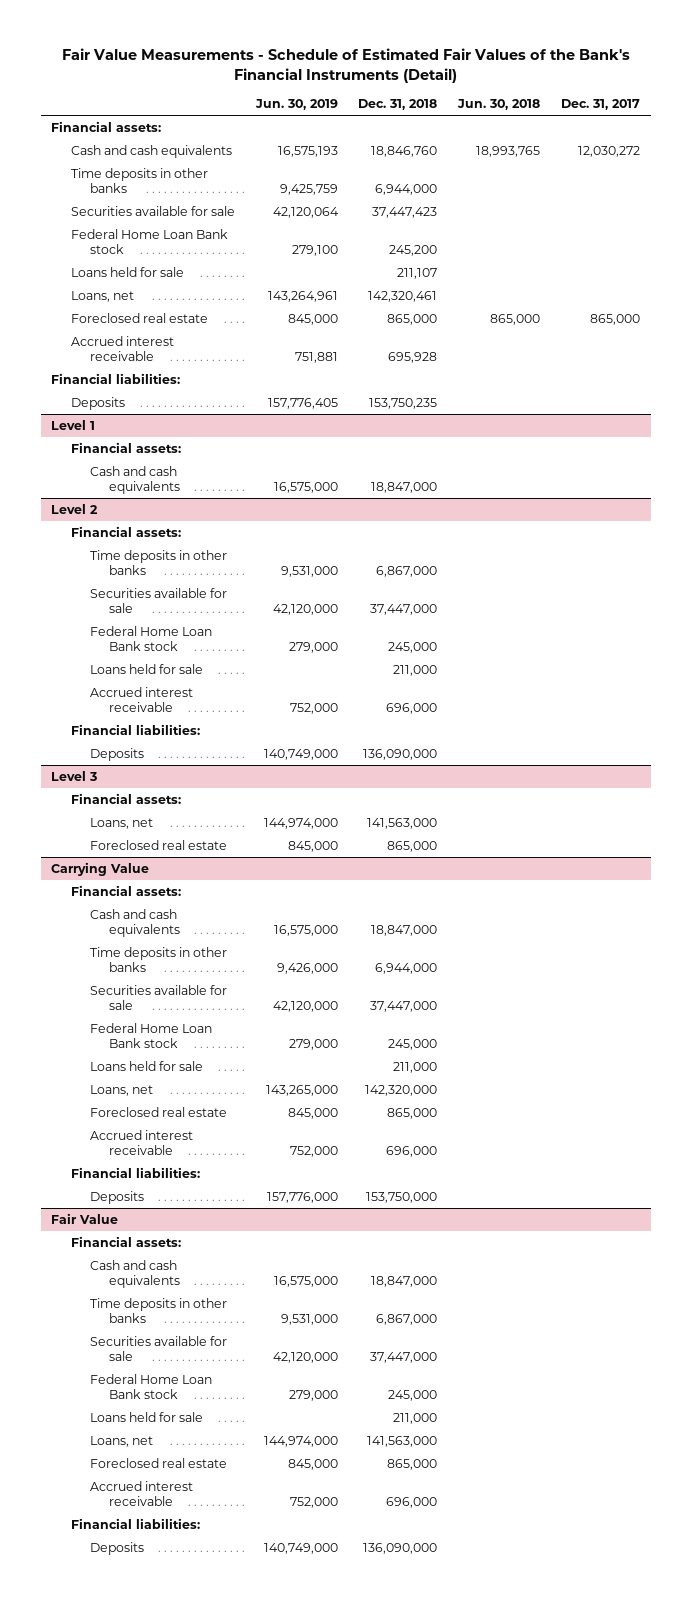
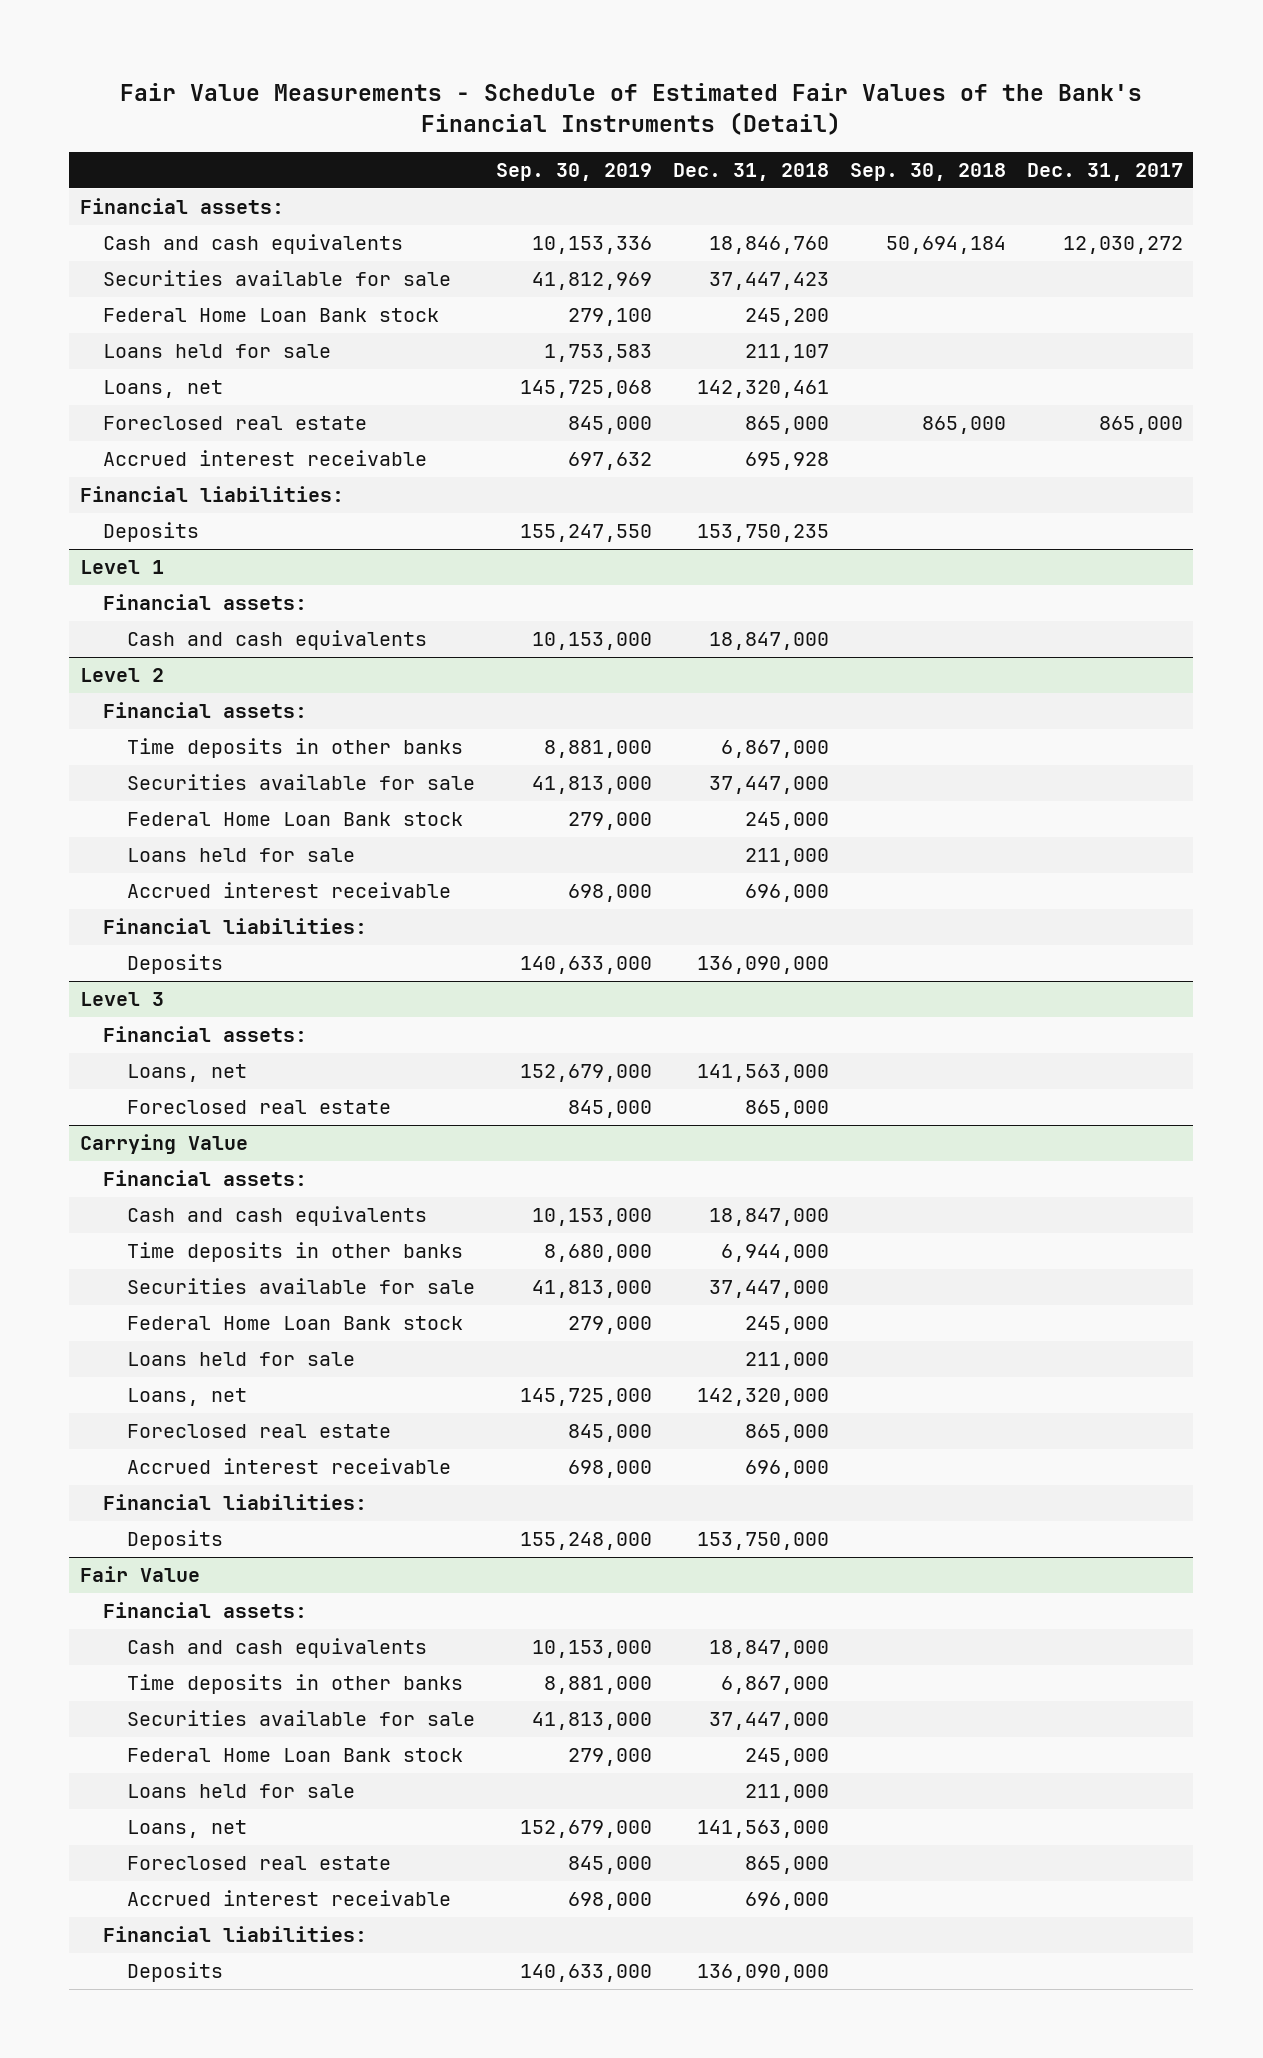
[254,99,338,111] Jun. 30, 2019 -> none
[457,99,541,111] Jun. 30, 2018 -> none
none -> [496,163,653,182] Sep. 30, 2019
none -> [849,163,1006,182] Sep. 30, 2018
[70,167,208,194] Time deposits in other banks -> none

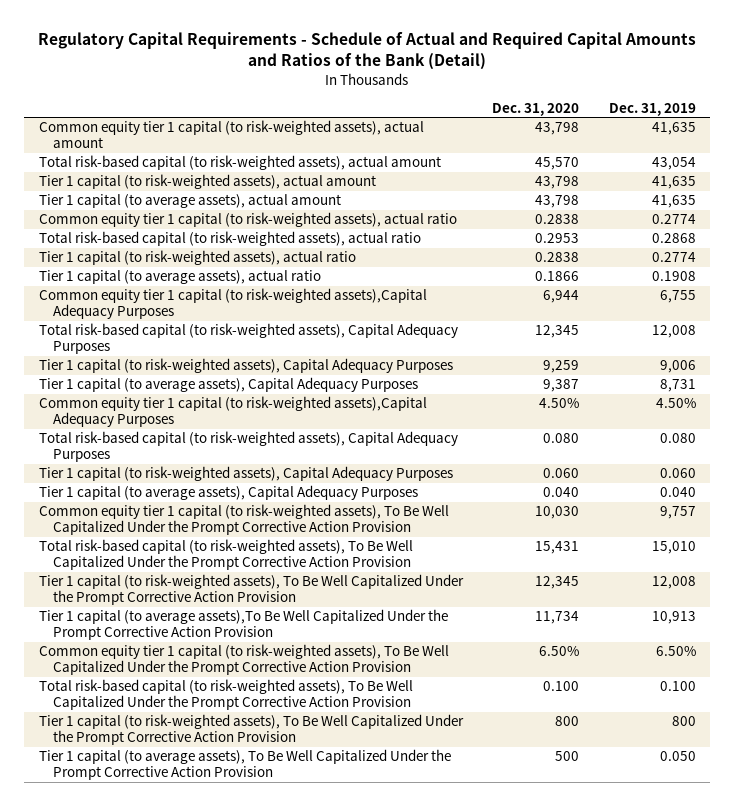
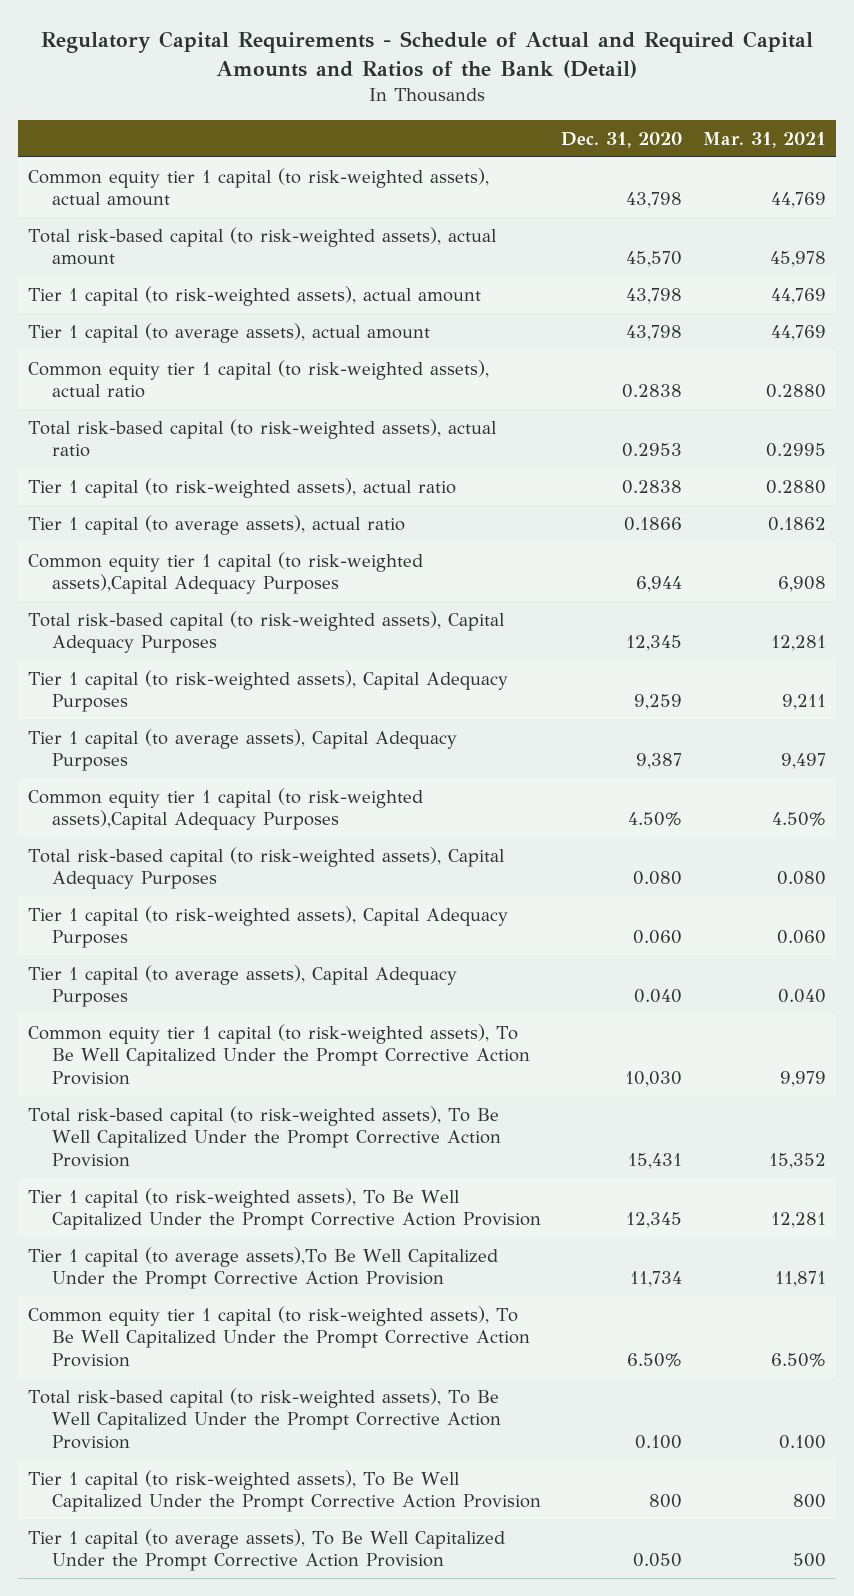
[608,102,696,116] Dec. 31, 2019 -> none
none -> [702,131,826,148] Mar. 31, 2021
[555,751,580,762] 500 -> [633,1553,683,1568] 0.050

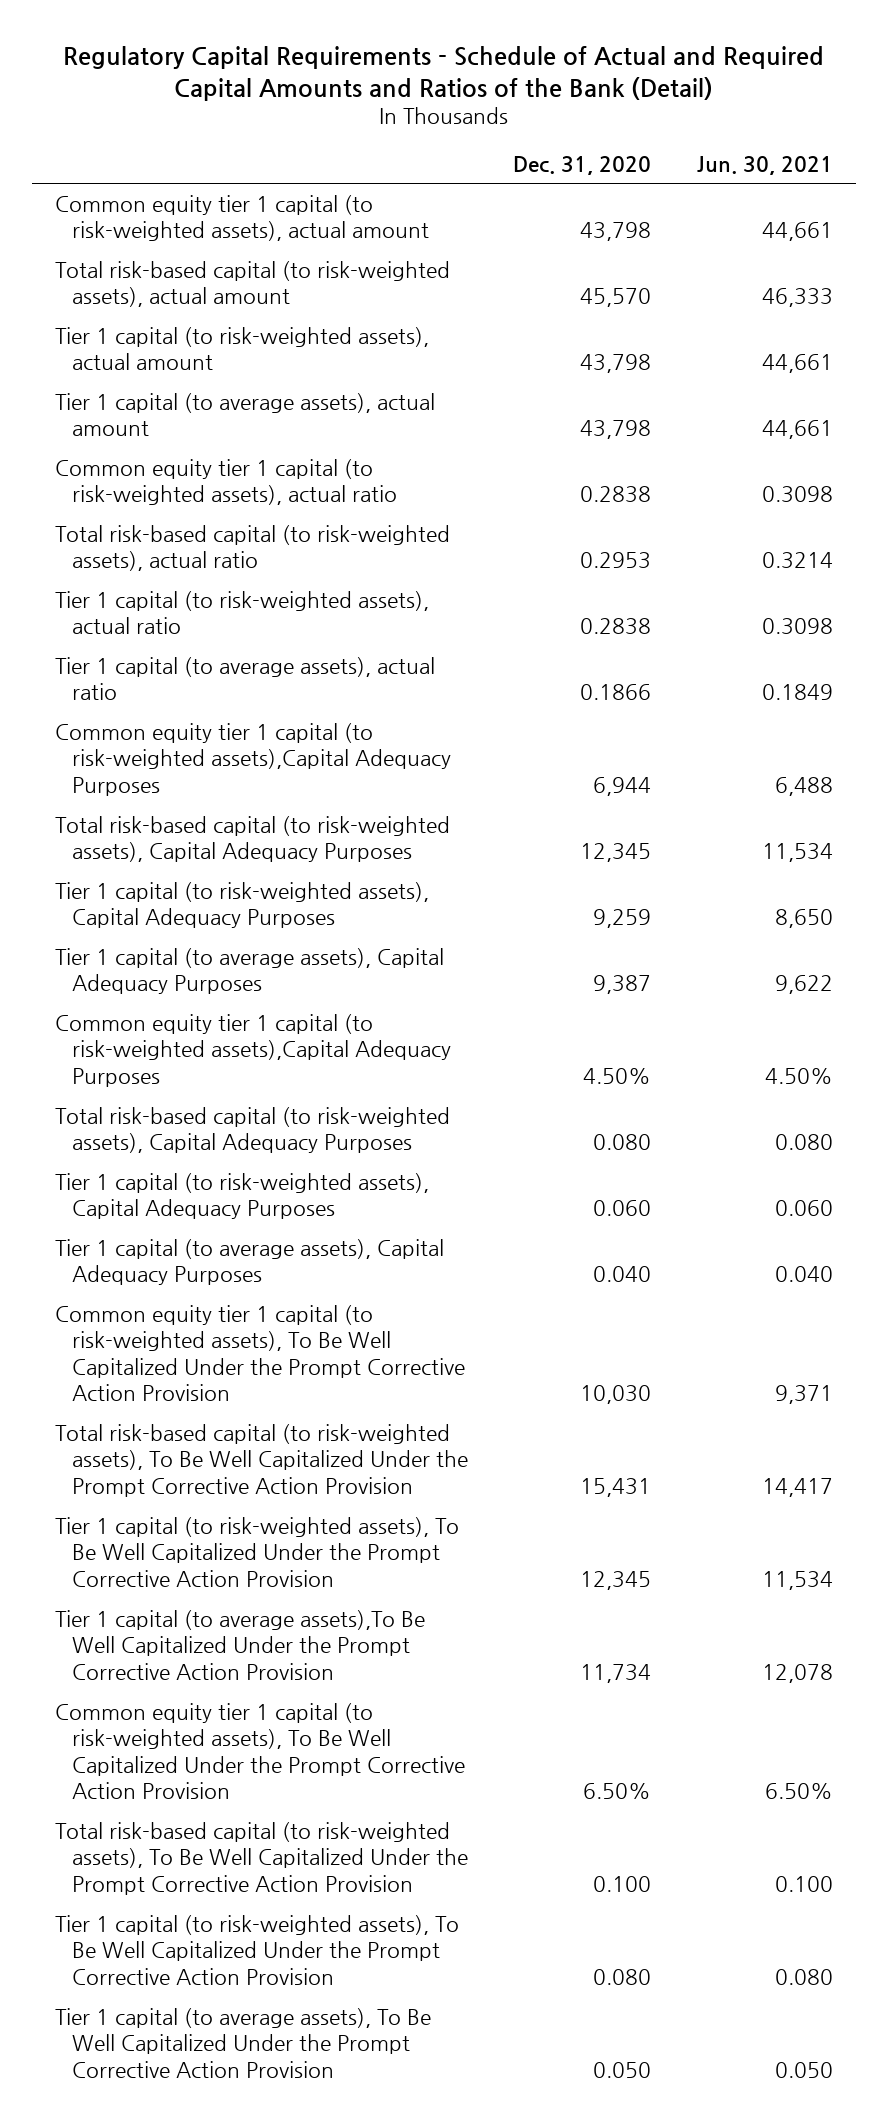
[702,131,826,148] Mar. 31, 2021 -> none
none -> [696,155,833,175] Jun. 30, 2021
[649,1494,683,1509] 800 -> [593,1968,652,1985] 0.080

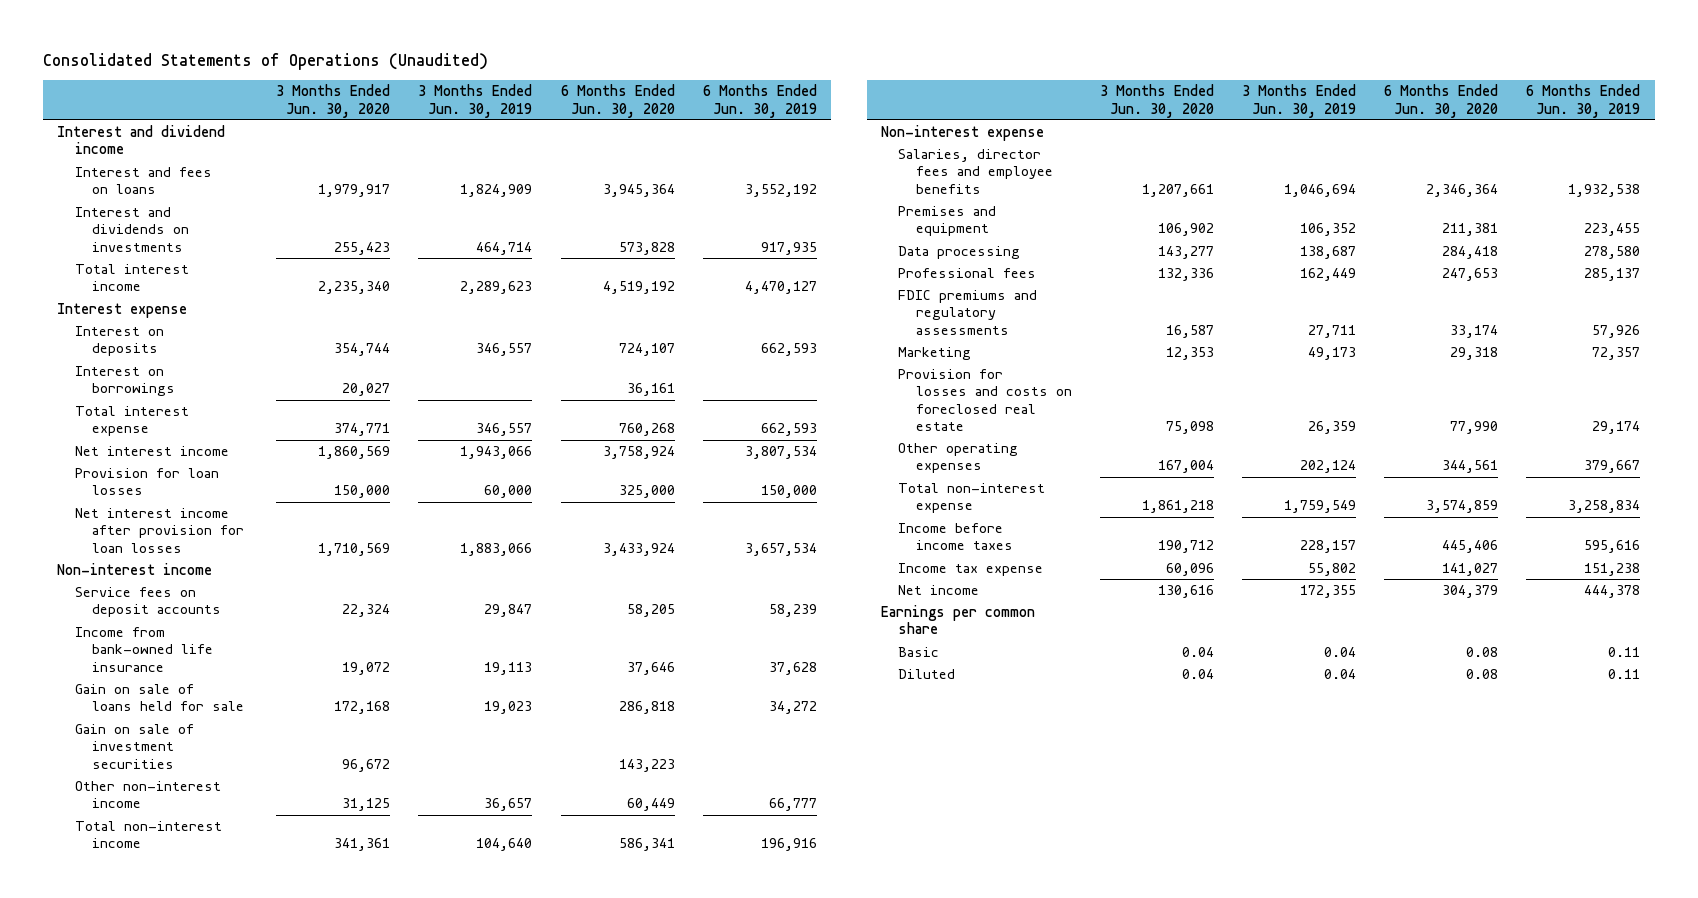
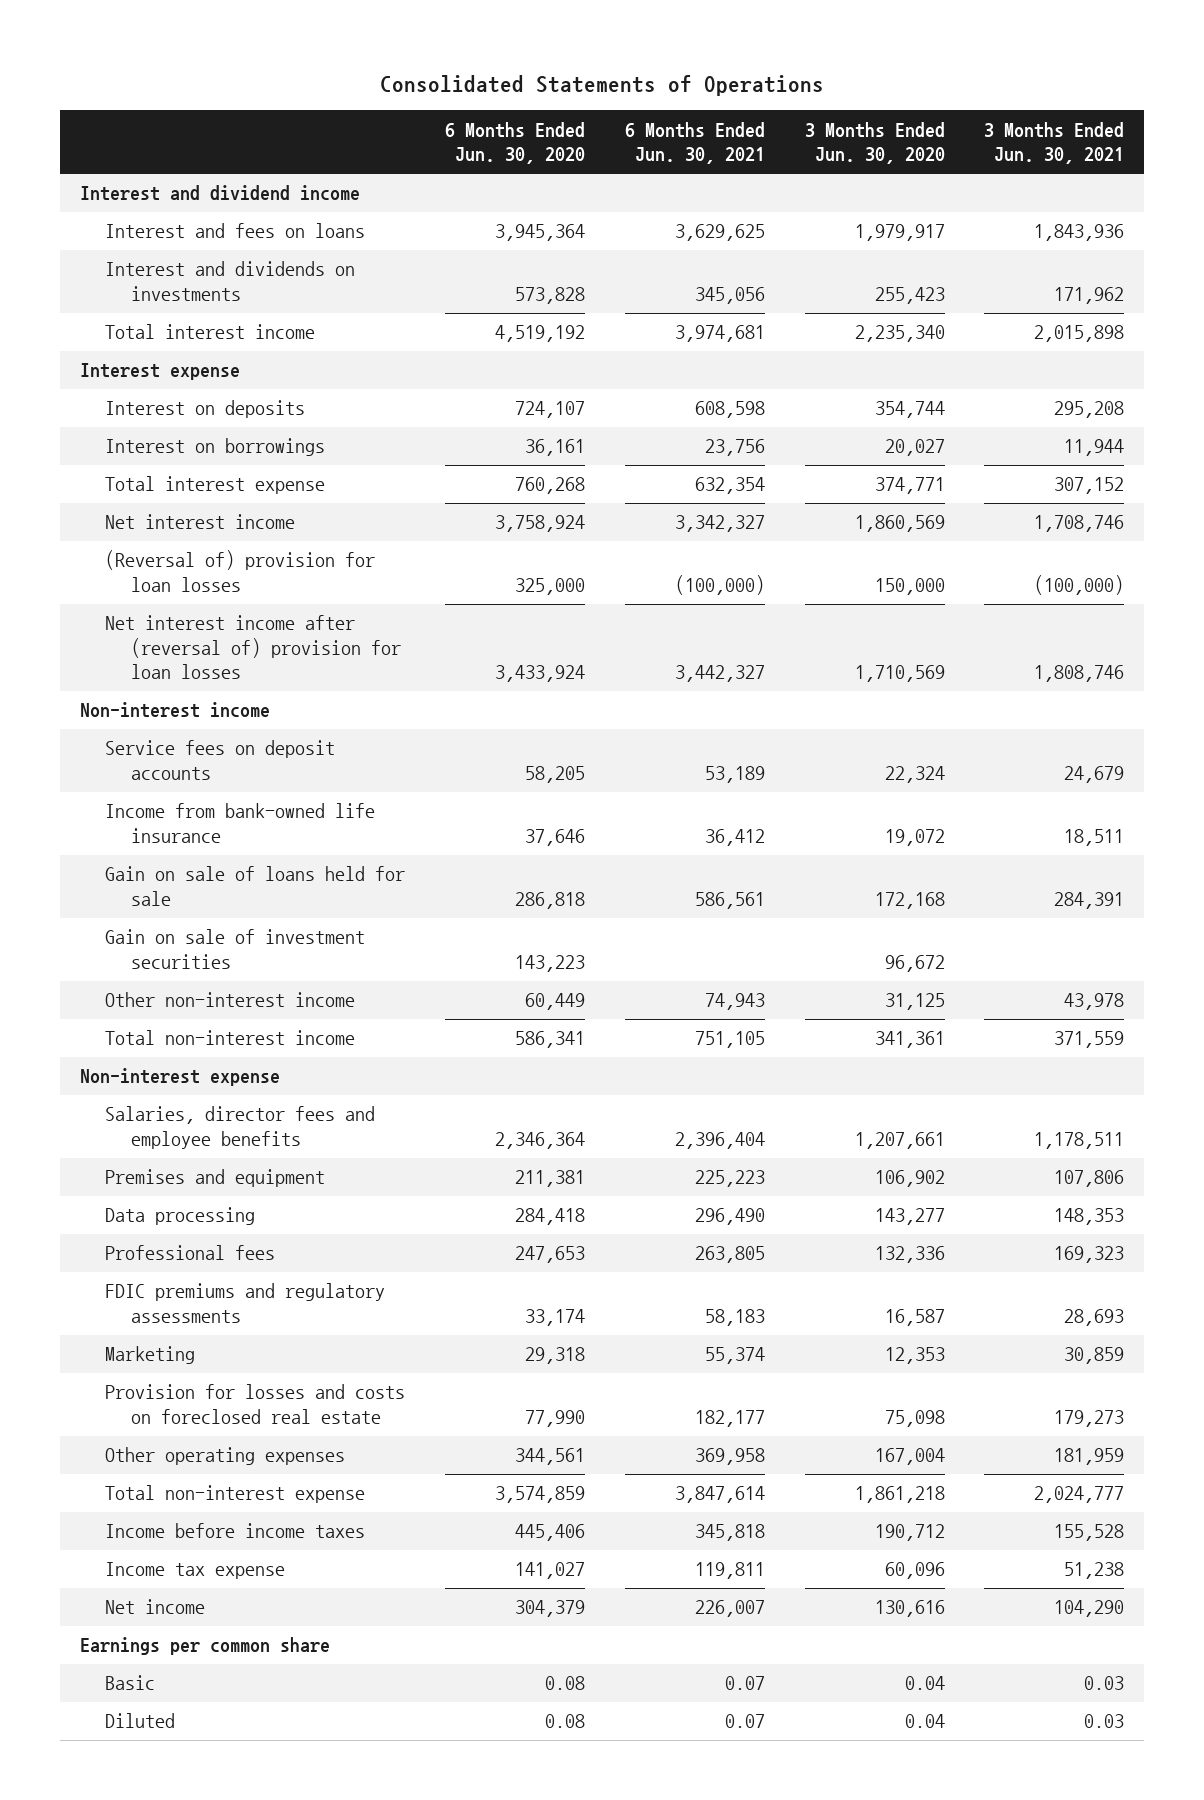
[43,52,489,70] Consolidated Statements of Operations (Unaudited) -> [380,74,825,96] Consolidated Statements of Operations
[418,84,533,118] 3 Months Ended Jun. 30, 2019 -> none
[702,84,817,118] 6 Months Ended Jun. 30, 2019 -> none
none -> [624,121,765,165] 6 Months Ended Jun. 30, 2021
none -> [984,121,1125,165] 3 Months Ended Jun. 30, 2021
[74,468,219,496] Provision for loan losses -> [105,550,376,592] (Reversal of) provision for loan losses
[74,508,245,553] Net interest income after provision for loan losses -> [105,615,401,680] Net interest income after (reversal of) provision for loan losses

